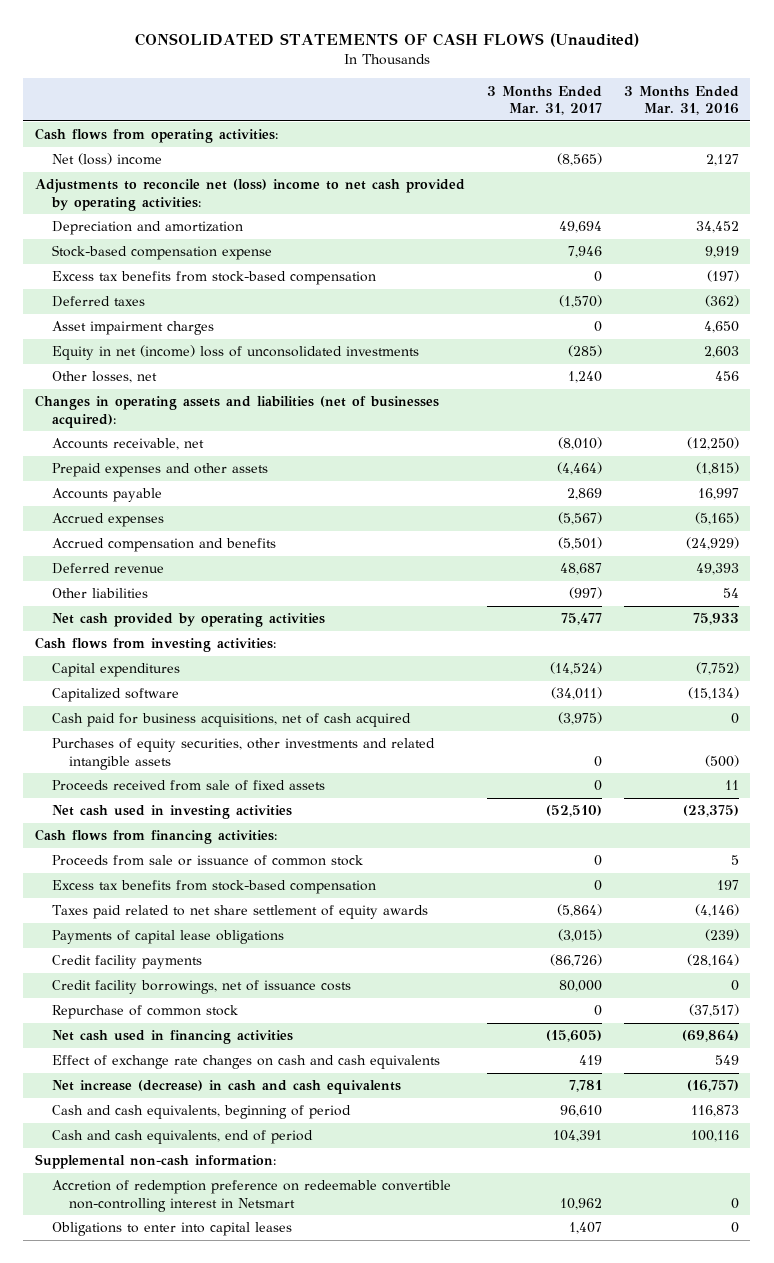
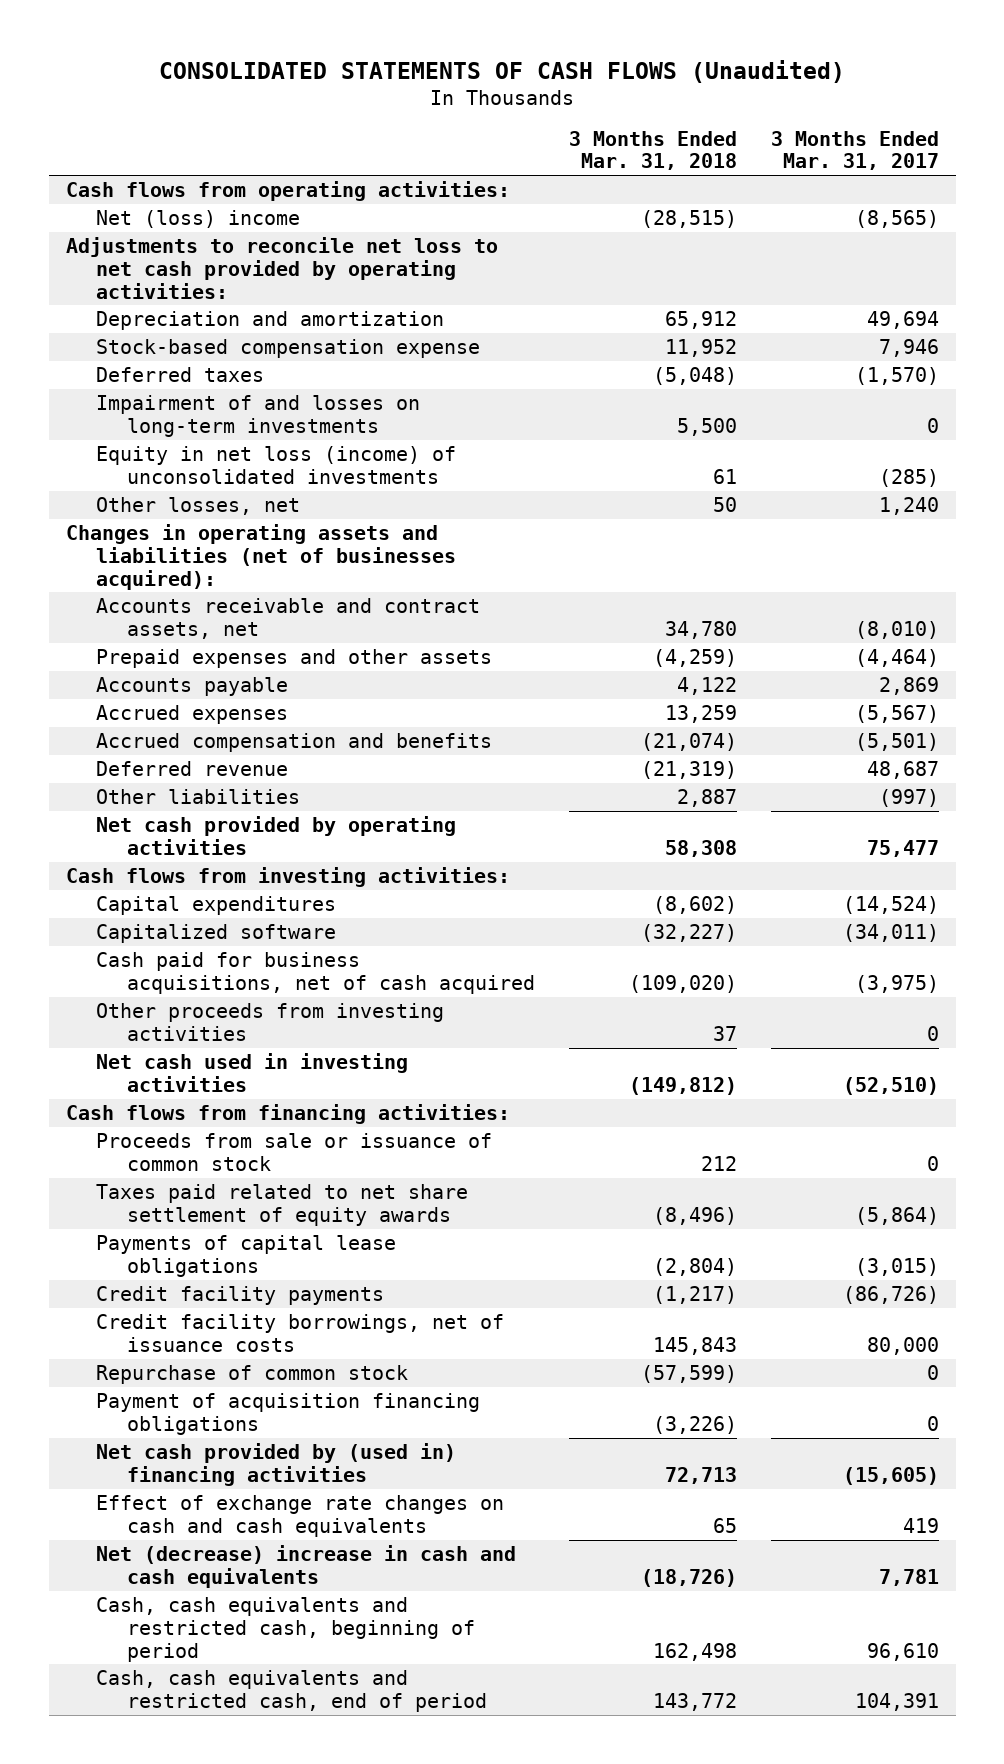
[624,85,740,115] 3 Months Ended Mar. 31, 2016 -> none
none -> [568,130,737,171] 3 Months Ended Mar. 31, 2018
[34,179,465,211] Adjustments to reconcile net (loss) income to net cash provided by operating activities: -> [65,237,498,299] Adjustments to reconcile net loss to net cash provided by operating activities:
[51,271,376,286] Excess tax benefits from stock-based compensation -> none
[51,321,214,336] Asset impairment charges -> none
none -> [96,395,421,437] Impairment of and losses on long-term investments
[51,345,419,361] Equity in net (income) loss of unconsolidated investments -> [96,446,457,484] Equity in net loss (income) of unconsolidated investments
[51,438,204,451] Accounts receivable, net -> [96,598,481,639] Accounts receivable and contract assets, net
[51,738,435,770] Purchases of equity securities, other investments and related intangible assets -> none
[51,780,325,792] Proceeds received from sale of fixed assets -> none
none -> [96,1003,445,1041] Other proceeds from investing activities
[51,880,376,895] Excess tax benefits from stock-based compensation -> none
none -> [96,1393,481,1435] Payment of acquisition financing obligations
[51,1030,293,1045] Net cash used in financing activities -> [96,1443,457,1486] Net cash provided by (used in) financing activities
[34,1154,276,1170] Supplemental non-cash information: -> none
[51,1180,451,1212] Accretion of redemption preference on redeemable convertible non-controlling interest in Netsmart -> none
[51,1222,292,1237] Obligations to enter into capital leases -> none
[51,1080,401,1095] Net increase (decrease) in cash and cash equivalents -> [96,1545,517,1588] Net (decrease) increase in cash and cash equivalents
[51,1105,351,1120] Cash and cash equivalents, beginning of period -> [96,1597,475,1662] Cash, cash equivalents and restricted cash, beginning of period
[51,1130,313,1145] Cash and cash equivalents, end of period -> [96,1670,487,1712] Cash, cash equivalents and restricted cash, end of period

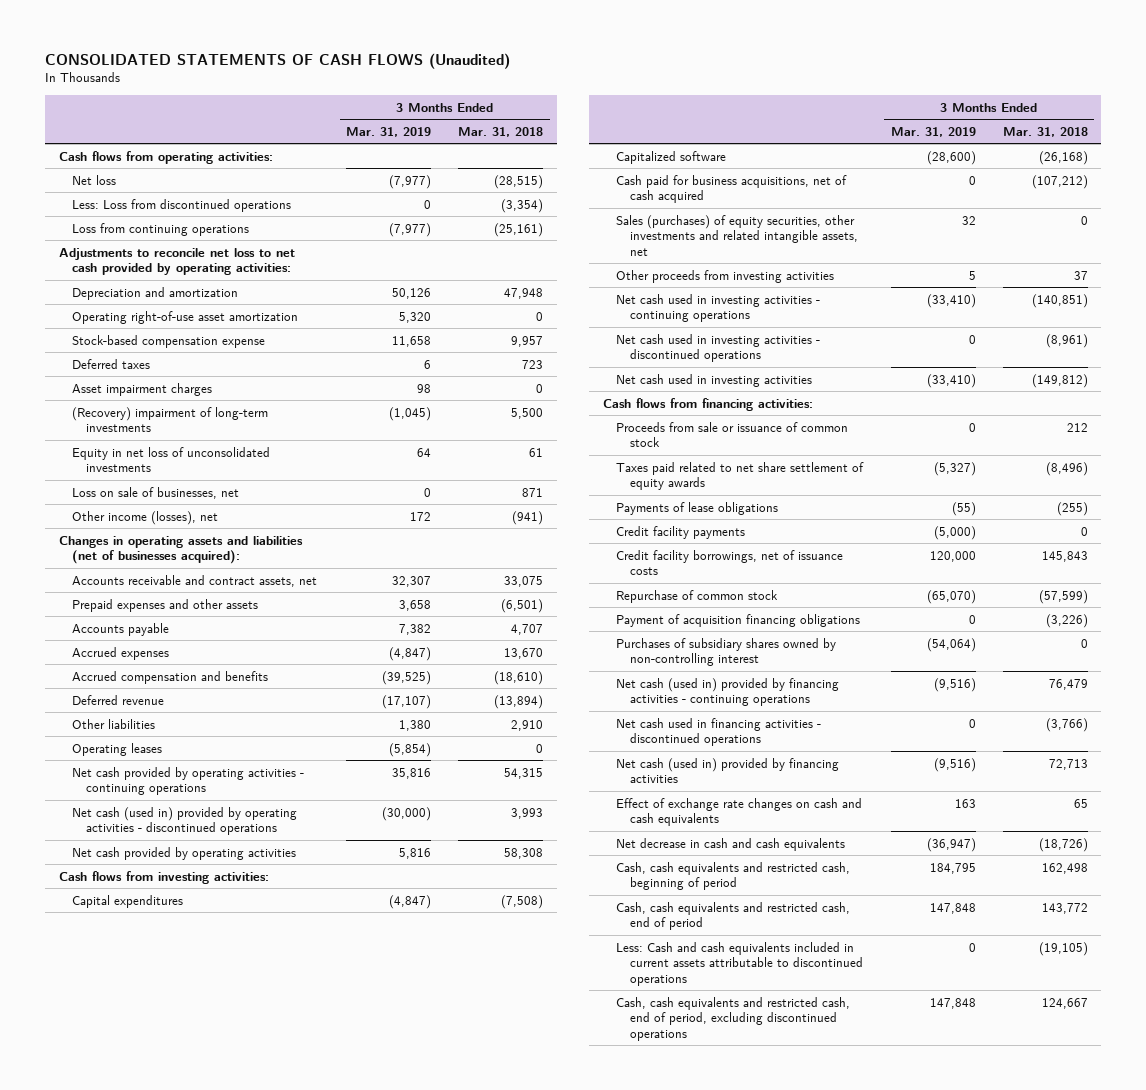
[770,130,939,171] 3 Months Ended Mar. 31, 2017 -> none
none -> [346,126,432,137] Mar. 31, 2019
[96,210,301,229] Net (loss) income -> [72,174,117,185] Net loss
none -> [72,198,292,212] Less: Loss from discontinued operations
none -> [72,222,250,236] Loss from continuing operations
[664,311,737,330] 65,912 -> [504,287,544,299] 47,948
none -> [72,310,299,324] Operating right-of-use asset amortization
[664,339,737,358] 11,952 -> [511,335,544,347] 9,957
[652,367,737,386] (5,048) -> [522,359,544,369] 723
none -> [72,382,213,396] Asset impairment charges
[96,395,421,437] Impairment of and losses on long-term investments -> [72,406,269,433] (Recovery) impairment of long-term investments
[96,446,457,484] Equity in net loss (income) of unconsolidated investments -> [72,446,271,473] Equity in net loss of unconsolidated investments
none -> [72,486,240,499] Loss on sale of businesses, net
[96,497,301,516] Other losses, net -> [72,510,219,525] Other income (losses), net
[712,497,737,513] 50 -> [512,510,544,525] (941)
[664,620,737,639] 34,780 -> [504,575,544,587] 33,075
[652,649,737,668] (4,259) -> [501,598,544,613] (6,501)
[676,677,737,696] 4,122 -> [511,623,544,635] 4,707
[664,705,737,724] 13,259 -> [504,647,544,659] 13,670
[640,733,737,752] (21,074) -> [494,670,544,685] (18,610)
[640,761,737,780] (21,319) -> [494,694,544,709] (13,894)
[676,789,737,808] 2,887 -> [511,719,544,731] 2,910
none -> [72,742,163,756] Operating leases
none -> [72,766,305,796] Net cash provided by operating activities - continuing operations
none -> [72,806,298,836] Net cash (used in) provided by operating activities - discontinued operations
[652,896,737,915] (8,602) -> [501,894,544,909] (7,508)
[640,924,737,943] (32,227) -> [1038,150,1088,165] (26,168)
[628,974,737,993] (109,020) -> [1031,174,1088,189] (107,212)
none -> [616,214,859,256] Sales (purchases) of equity securities, other investments and related intangible assets, net
none -> [616,293,821,323] Net cash used in investing activities - continuing operations
none -> [616,333,821,363] Net cash used in investing activities - discontinued operations
[96,1235,397,1277] Payments of capital lease obligations -> [616,501,779,515] Payments of lease obligations
[652,1257,737,1276] (2,804) -> [1056,501,1088,516] (255)
[652,1286,737,1305] (1,217) -> [1080,526,1088,536] 0
none -> [616,637,837,667] Purchases of subsidiary shares owned by non-controlling interest
none -> [616,677,840,707] Net cash (used in) provided by financing activities - continuing operations
none -> [616,717,822,747] Net cash used in financing activities - discontinued operations
[96,1443,457,1486] Net cash provided by (used in) financing activities -> [616,757,840,784] Net cash (used in) provided by financing activities
[96,1545,517,1588] Net (decrease) increase in cash and cash equivalents -> [616,837,846,851] Net decrease in cash and cash equivalents
none -> [616,941,864,986] Less: Cash and cash equivalents included in current assets attributable to discontinued operations
none -> [616,996,851,1041] Cash, cash equivalents and restricted cash, end of period, excluding discontinued operations

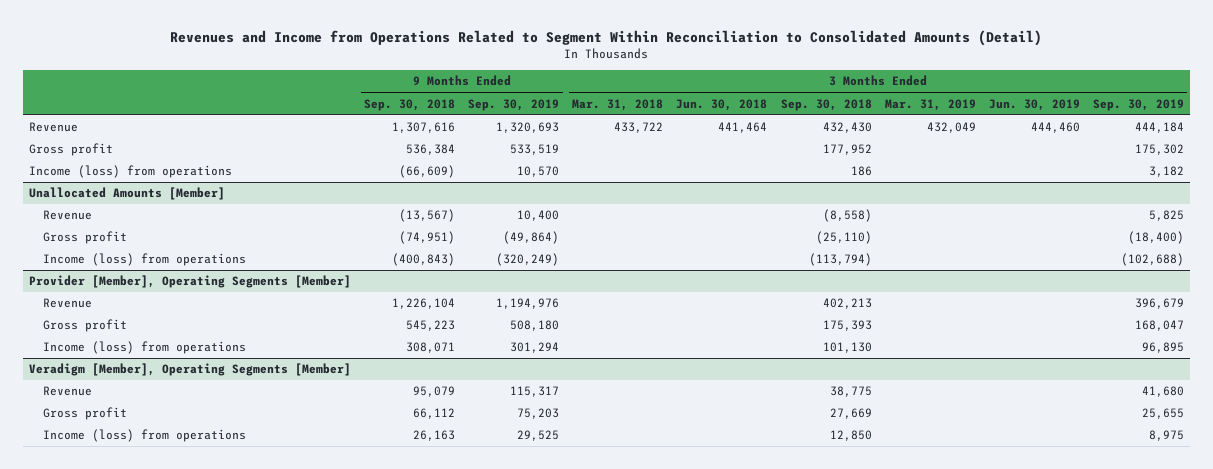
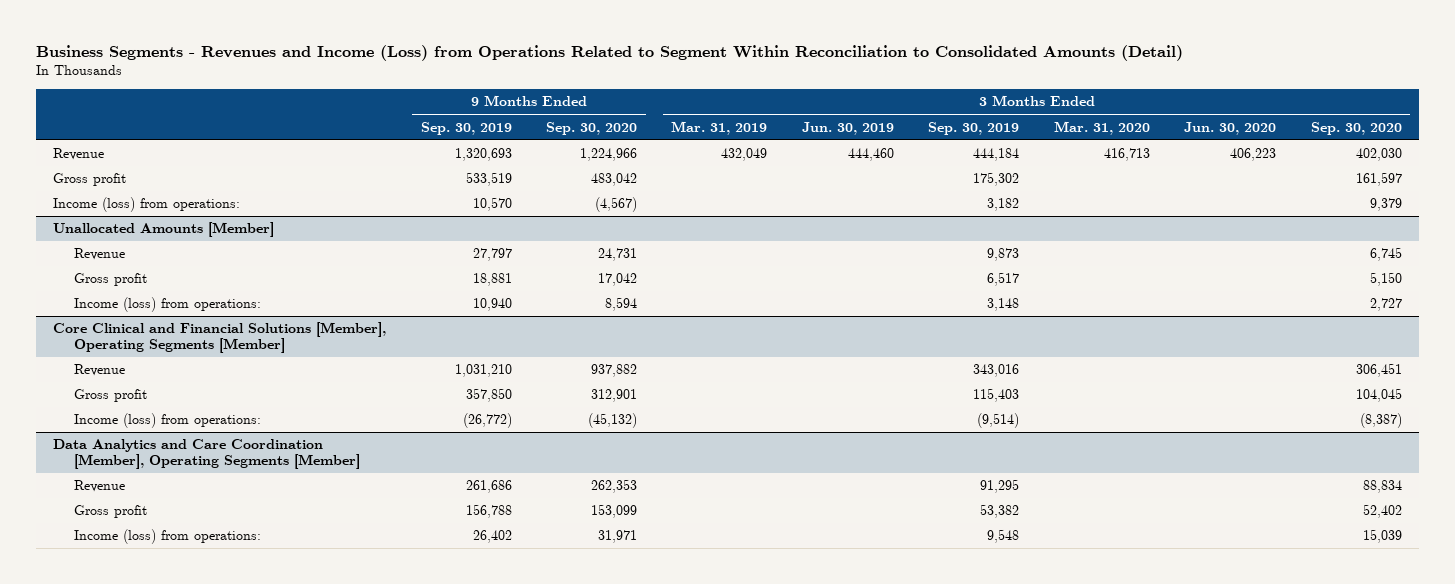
[170,29,1043,46] Revenues and Income from Operations Related to Segment Within Reconciliation to Consolidated Amounts (Detail) -> [35,44,1183,61] Business Segments - Revenues and Income (Loss) from Operations Related to Segment Within Reconciliation to Consolidated Amounts (Detail)
[364,98,456,111] Sep. 30, 2018 -> none
[572,98,664,111] Mar. 31, 2018 -> none
[676,98,768,111] Jun. 30, 2018 -> none
[780,98,872,111] Sep. 30, 2018 -> none
none -> [545,121,637,135] Sep. 30, 2020
none -> [1053,120,1150,135] Mar. 31, 2020
none -> [1184,121,1277,135] Jun. 30, 2020
none -> [1310,121,1402,135] Sep. 30, 2020
[29,165,233,179] Income (loss) from operations -> [53,197,241,213] Income (loss) from operations:
[29,275,352,289] Provider [Member], Operating Segments [Member] -> none
[29,363,352,377] Veradigm [Member], Operating Segments [Member] -> none
[517,210,560,222] 10,400 -> [472,248,512,262] 27,797
[1148,210,1184,222] 5,825 -> [987,248,1020,262] 9,873
[503,231,560,245] (49,864) -> [472,273,512,287] 18,881
[1127,231,1184,245] (18,400) -> [987,272,1020,287] 6,517
[43,253,247,267] Income (loss) from operations -> [73,297,261,313] Income (loss) from operations:
[496,253,560,267] (320,249) -> [472,298,512,312] 10,940
[1120,253,1184,267] (102,688) -> [987,298,1020,312] 3,148
none -> [53,322,387,354] Core Clinical and Financial Solutions [Member], Operating Segments [Member]
[496,298,560,310] 1,194,976 -> [454,364,512,378] 1,031,210
[1134,298,1184,310] 396,679 -> [973,364,1020,378] 343,016
[510,320,560,332] 508,180 -> [465,388,512,403] 357,850
[1134,320,1184,332] 168,047 -> [973,388,1020,403] 115,403
[43,341,247,355] Income (loss) from operations -> [73,413,261,429] Income (loss) from operations:
[510,342,560,354] 301,294 -> [462,413,512,429] (26,772)
[1141,342,1184,354] 96,895 -> [977,413,1020,429] (9,514)
none -> [53,439,360,470] Data Analytics and Care Coordination [Member], Operating Segments [Member]
[510,386,560,398] 115,317 -> [465,480,512,494] 261,686
[1141,386,1184,398] 41,680 -> [980,479,1020,494] 91,295
[517,408,560,420] 75,203 -> [465,504,512,519] 156,788
[1141,408,1184,420] 25,655 -> [980,504,1020,519] 53,382
[43,429,247,443] Income (loss) from operations -> [73,529,261,545] Income (loss) from operations:
[517,430,560,442] 29,525 -> [472,530,512,544] 26,402
[1148,430,1184,442] 8,975 -> [987,529,1020,544] 9,548

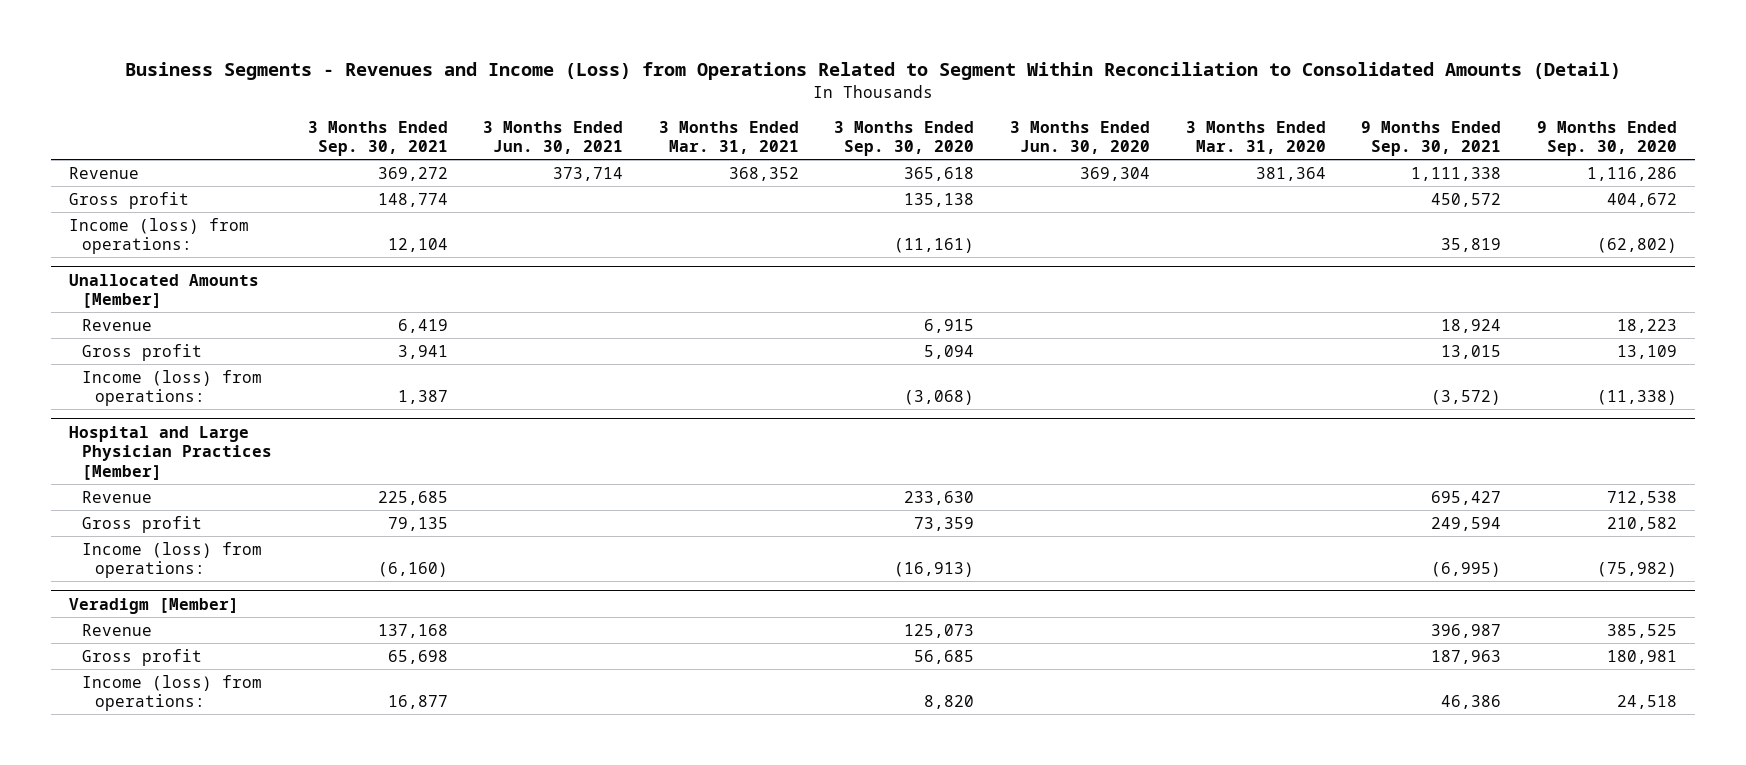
[420,121,512,135] Sep. 30, 2019 -> none
[671,120,768,135] Mar. 31, 2019 -> none
[801,121,894,135] Jun. 30, 2019 -> none
[928,121,1020,135] Sep. 30, 2019 -> none
none -> [307,120,448,157] 3 Months Ended Sep. 30, 2021
none -> [483,120,624,155] 3 Months Ended Jun. 30, 2021
none -> [658,120,799,155] 3 Months Ended Mar. 31, 2021
none -> [1361,120,1502,157] 9 Months Ended Sep. 30, 2021
[579,148,637,162] 1,224,966 -> [1586,166,1677,181] 1,116,286
[1103,148,1150,162] 416,713 -> [1255,166,1326,181] 381,364
[1230,148,1277,162] 406,223 -> [1080,166,1151,181] 369,304
[1355,148,1402,162] 402,030 -> [904,166,975,181] 365,618
[590,173,637,187] 483,042 -> [1606,192,1677,207] 404,672
[1355,172,1402,187] 161,597 -> [904,192,975,207] 135,138
[594,197,637,213] (4,567) -> [1596,238,1677,254] (62,802)
[1369,198,1402,212] 9,379 -> [894,238,975,254] (11,161)
[53,322,387,354] Core Clinical and Financial Solutions [Member], Operating Segments [Member] -> none
[53,439,360,470] Data Analytics and Care Coordination [Member], Operating Segments [Member] -> none
[597,248,637,262] 24,731 -> [1616,318,1677,333] 18,223
[1369,247,1402,262] 6,745 -> [924,318,975,333] 6,915
[597,273,637,287] 17,042 -> [1616,344,1677,359] 13,109
[1369,272,1402,287] 5,150 -> [924,344,975,359] 5,094
[604,297,637,312] 8,594 -> [1596,390,1677,406] (11,338)
[1369,298,1402,312] 2,727 -> [904,390,975,406] (3,068)
none -> [68,425,273,480] Hospital and Large Physician Practices [Member]
[590,364,637,378] 937,882 -> [1606,490,1677,505] 712,538
[1355,363,1402,378] 306,451 -> [904,490,975,505] 233,630
[590,389,637,403] 312,901 -> [1606,516,1677,531] 210,582
[1355,388,1402,403] 104,045 -> [914,516,975,531] 73,359
[587,413,637,429] (45,132) -> [1596,562,1677,578] (75,982)
[1359,413,1402,429] (8,387) -> [894,562,975,578] (16,913)
none -> [68,597,239,614] Veradigm [Member]
[590,479,637,494] 262,353 -> [1606,623,1677,638] 385,525
[1362,480,1402,494] 88,834 -> [904,623,975,638] 125,073
[590,504,637,519] 153,099 -> [1606,649,1677,664] 180,981
[1362,504,1402,519] 52,402 -> [914,649,975,664] 56,685
[597,530,637,544] 31,971 -> [1616,695,1677,710] 24,518
[1362,529,1402,544] 15,039 -> [924,695,975,710] 8,820

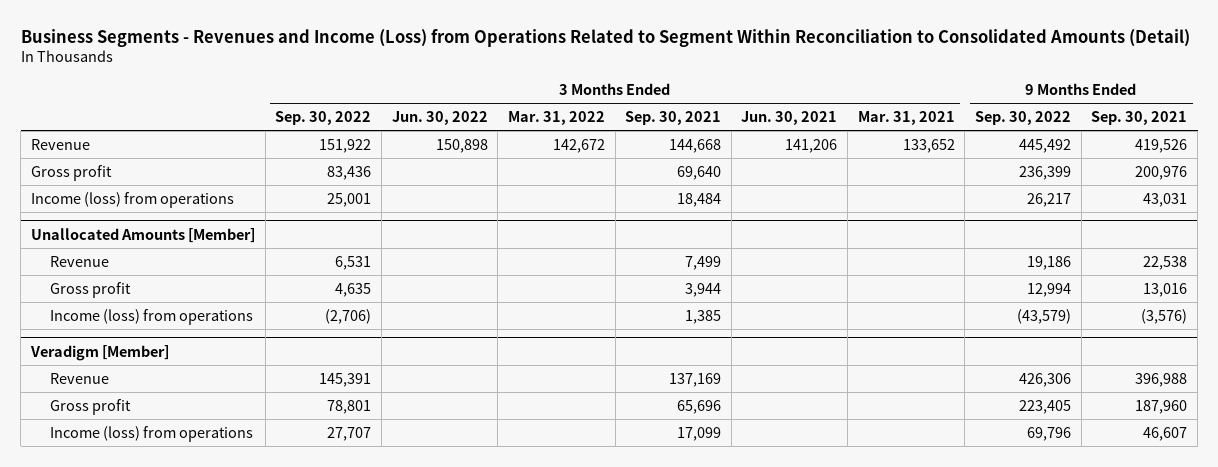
[834,120,975,157] 3 Months Ended Sep. 30, 2020 -> none
[1010,120,1151,155] 3 Months Ended Jun. 30, 2020 -> none
[1185,120,1326,155] 3 Months Ended Mar. 31, 2020 -> none
[1536,120,1677,157] 9 Months Ended Sep. 30, 2020 -> none
none -> [275,111,372,126] Sep. 30, 2022
none -> [391,111,488,126] Jun. 30, 2022
none -> [507,111,605,126] Mar. 31, 2022
none -> [975,111,1072,126] Sep. 30, 2022
[377,166,448,181] 369,272 -> [669,138,722,153] 144,668
[553,166,624,181] 373,714 -> [785,138,838,153] 141,206
[728,166,799,181] 368,352 -> [902,138,955,153] 133,652
[1411,166,1502,181] 1,111,338 -> [1135,138,1188,153] 419,526
[377,192,448,207] 148,774 -> [677,165,722,180] 69,640
[1431,192,1502,207] 450,572 -> [1135,165,1188,180] 200,976
[68,217,249,255] Income (loss) from operations: -> [30,191,234,208] Income (loss) from operations
[387,238,448,253] 12,104 -> [677,192,722,207] 18,484
[1441,238,1502,253] 35,819 -> [1143,192,1188,207] 43,031
[68,425,273,480] Hospital and Large Physician Practices [Member] -> none
[82,490,153,503] Revenue -> none
[82,515,203,533] Gross profit -> none
[82,541,263,579] Income (loss) from operations: -> none
[397,318,448,333] 6,419 -> [685,255,722,270] 7,499
[1441,318,1502,333] 18,924 -> [1143,255,1188,270] 22,538
[397,344,448,359] 3,941 -> [685,282,722,297] 3,944
[1441,344,1502,359] 13,015 -> [1143,282,1188,297] 13,016
[82,369,263,407] Income (loss) from operations: -> [50,308,254,325] Income (loss) from operations
[397,390,448,405] 1,387 -> [685,309,722,324] 1,385
[1431,390,1502,406] (3,572) -> [1141,308,1188,324] (3,576)
[377,623,448,638] 137,168 -> [669,372,722,387] 137,169
[1431,623,1502,638] 396,987 -> [1135,372,1188,387] 396,988
[387,649,448,664] 65,698 -> [677,399,722,414] 65,696
[1431,649,1502,664] 187,963 -> [1135,399,1188,414] 187,960
[82,674,263,712] Income (loss) from operations: -> [50,425,254,442] Income (loss) from operations
[387,695,448,710] 16,877 -> [677,426,722,441] 17,099
[1441,695,1502,710] 46,386 -> [1143,426,1188,441] 46,607

